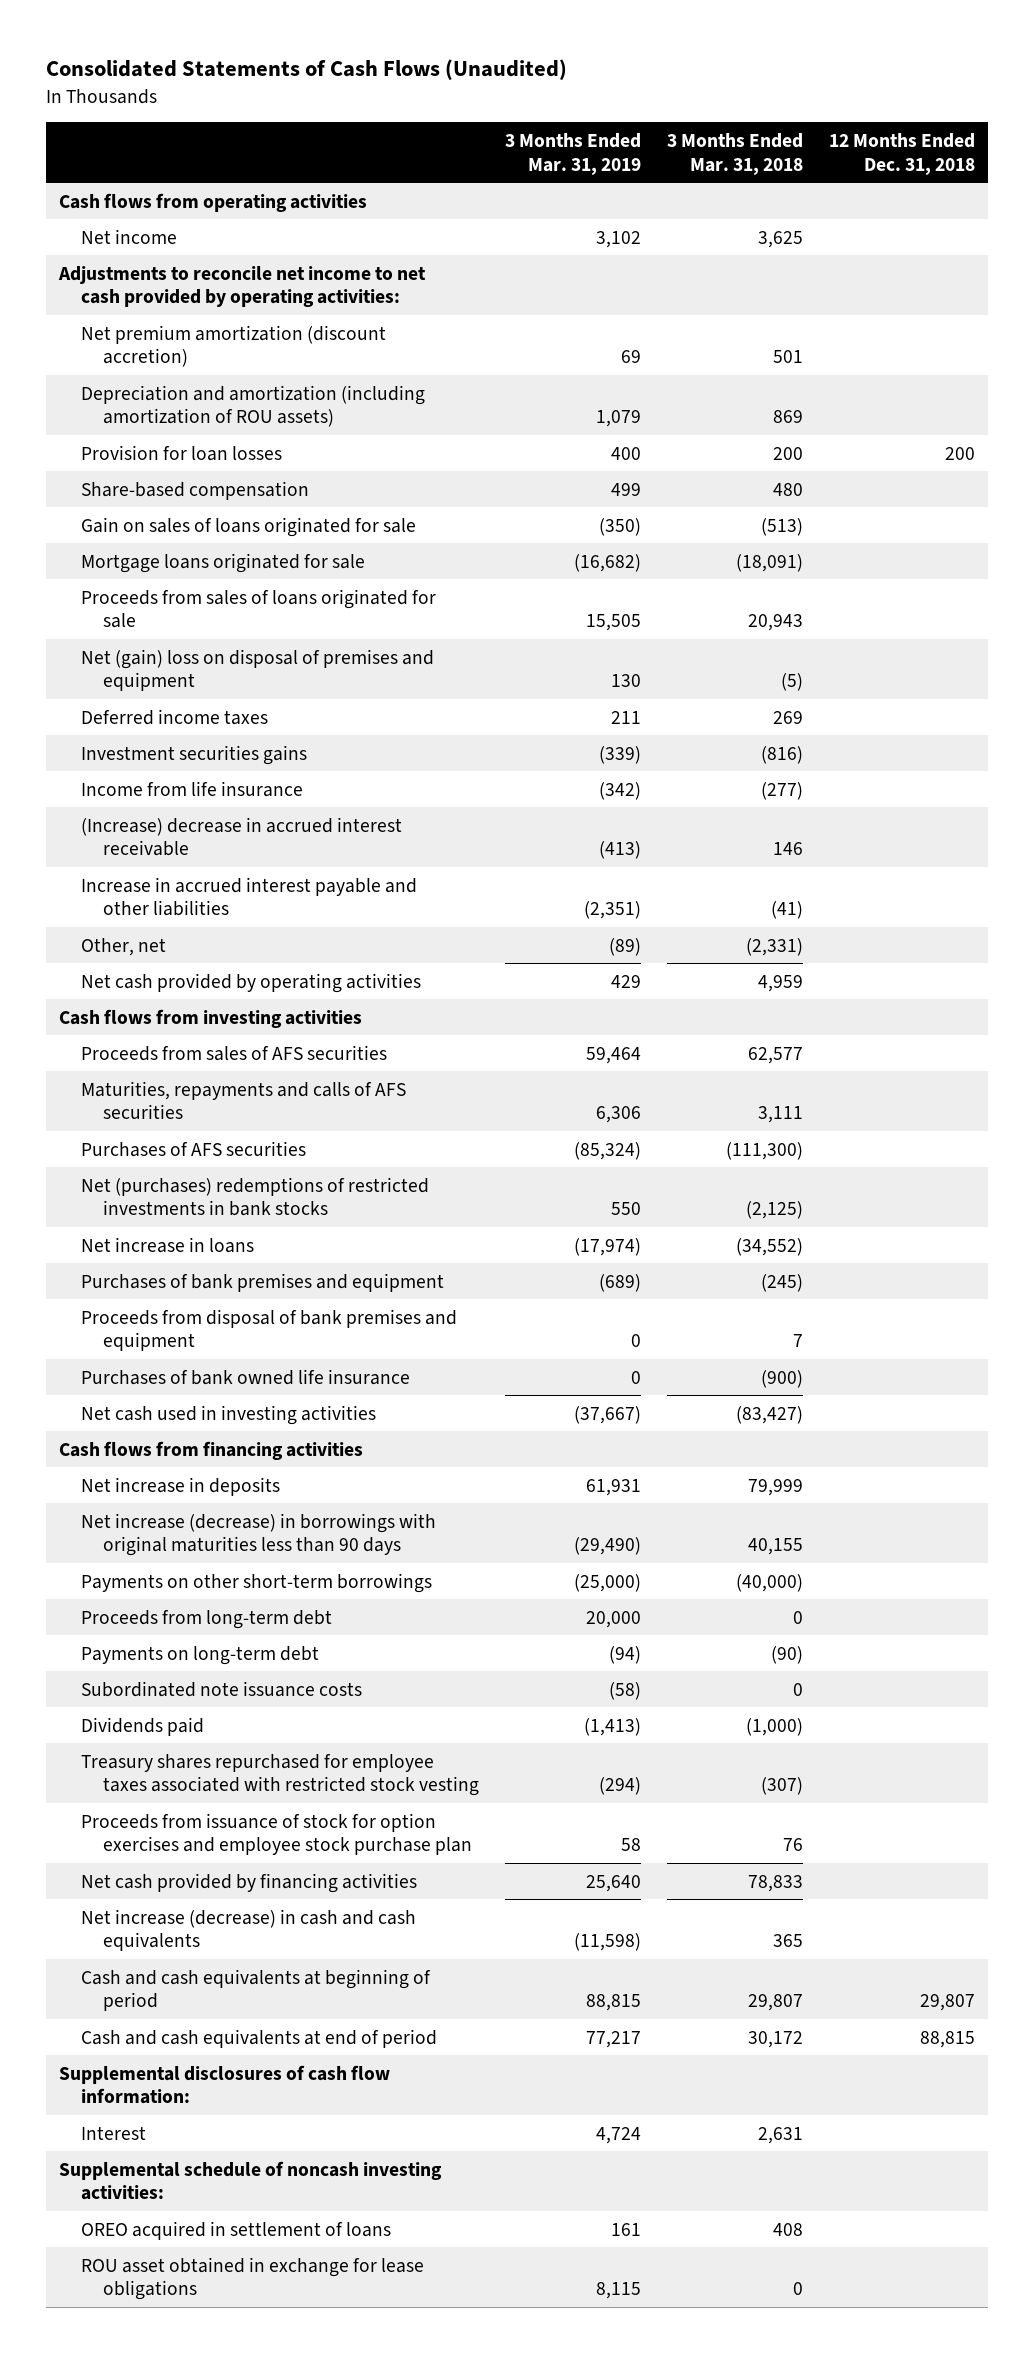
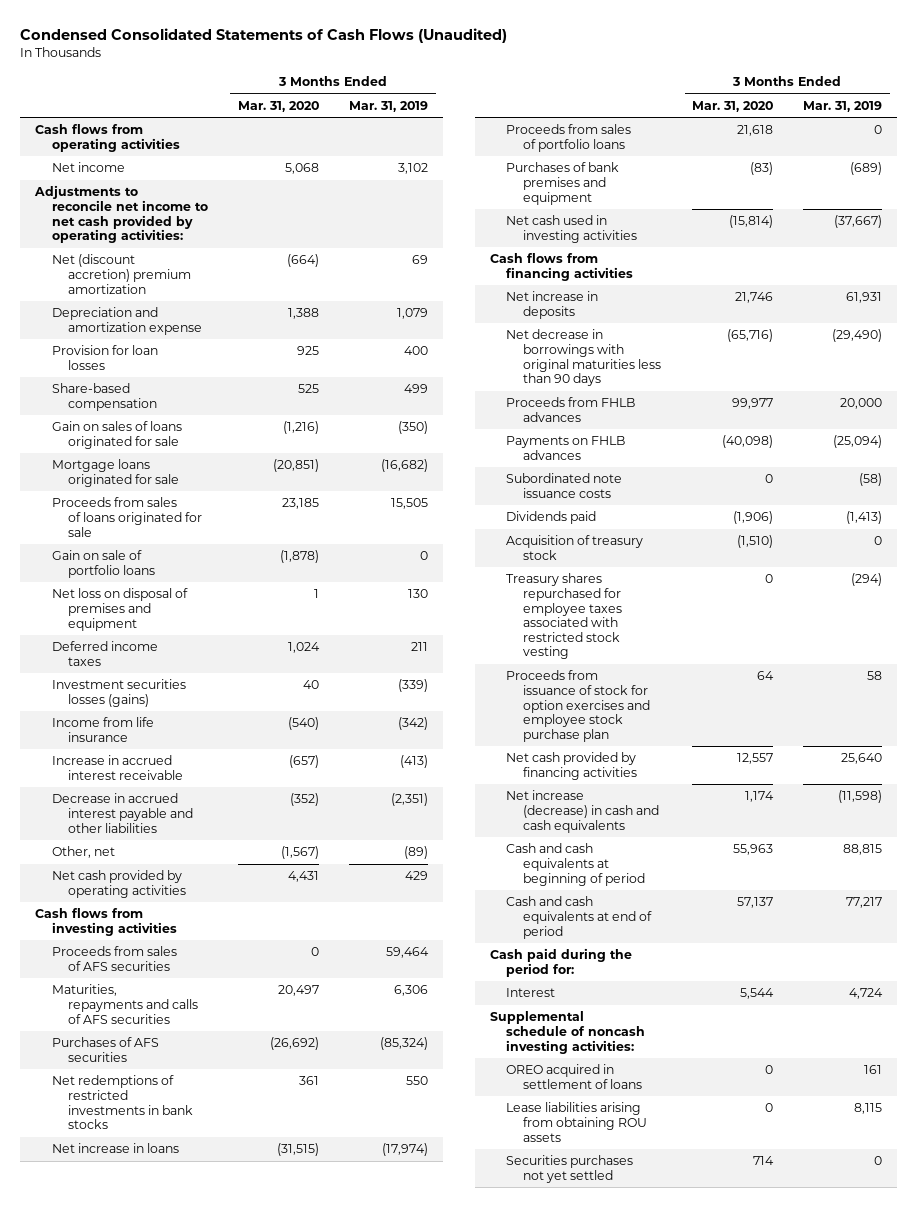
[45,59,567,81] Consolidated Statements of Cash Flows (Unaudited) -> [20,27,508,43] Condensed Consolidated Statements of Cash Flows (Unaudited)
[667,132,804,175] 3 Months Ended Mar. 31, 2018 -> none
[829,132,976,175] 12 Months Ended Dec. 31, 2018 -> none
none -> [238,100,320,112] Mar. 31, 2020
[81,324,387,368] Net premium amortization (discount accretion) -> [51,254,192,294] Net (discount accretion) premium amortization
[81,384,426,428] Depreciation and amortization (including amortization of ROU assets) -> [51,307,203,335] Depreciation and amortization expense
none -> [51,550,156,578] Gain on sale of portfolio loans
[81,648,435,692] Net (gain) loss on disposal of premises and equipment -> [51,588,188,631] Net loss on disposal of premises and equipment
[81,744,308,765] Investment securities gains -> [51,679,186,707] Investment securities losses (gains)
[81,816,403,857] (Increase) decrease in accrued interest receivable -> [51,755,184,780] Increase in accrued interest receivable
[81,876,418,917] Increase in accrued interest payable and other liabilities -> [51,793,194,833] Decrease in accrued interest payable and other liabilities
[81,1176,430,1217] Net (purchases) redemptions of restricted investments in bank stocks -> [51,1075,194,1130] Net redemptions of restricted investments in bank stocks
none -> [506,124,632,152] Proceeds from sales of portfolio loans
[81,1308,458,1352] Proceeds from disposal of bank premises and equipment -> none
[81,1368,411,1385] Purchases of bank owned life insurance -> none
[81,1572,433,1593] Payments on other short-term borrowings -> none
[81,1609,333,1629] Proceeds from long-term debt -> none
[81,1645,320,1665] Payments on long-term debt -> none
[81,1512,437,1557] Net increase (decrease) in borrowings with original maturities less than 90 days -> [506,329,661,387] Net decrease in borrowings with original maturities less than 90 days
none -> [506,397,636,422] Proceeds from FHLB advances
none -> [506,436,626,460] Payments on FHLB advances
none -> [506,535,644,560] Acquisition of treasury stock
[58,2064,390,2105] Supplemental disclosures of cash flow information: -> none
none -> [489,948,632,977] Cash paid during the period for:
[81,2256,425,2301] ROU asset obtained in exchange for lease obligations -> [506,1102,647,1142] Lease liabilities arising from obtaining ROU assets
none -> [506,1155,634,1183] Securities purchases not yet settled

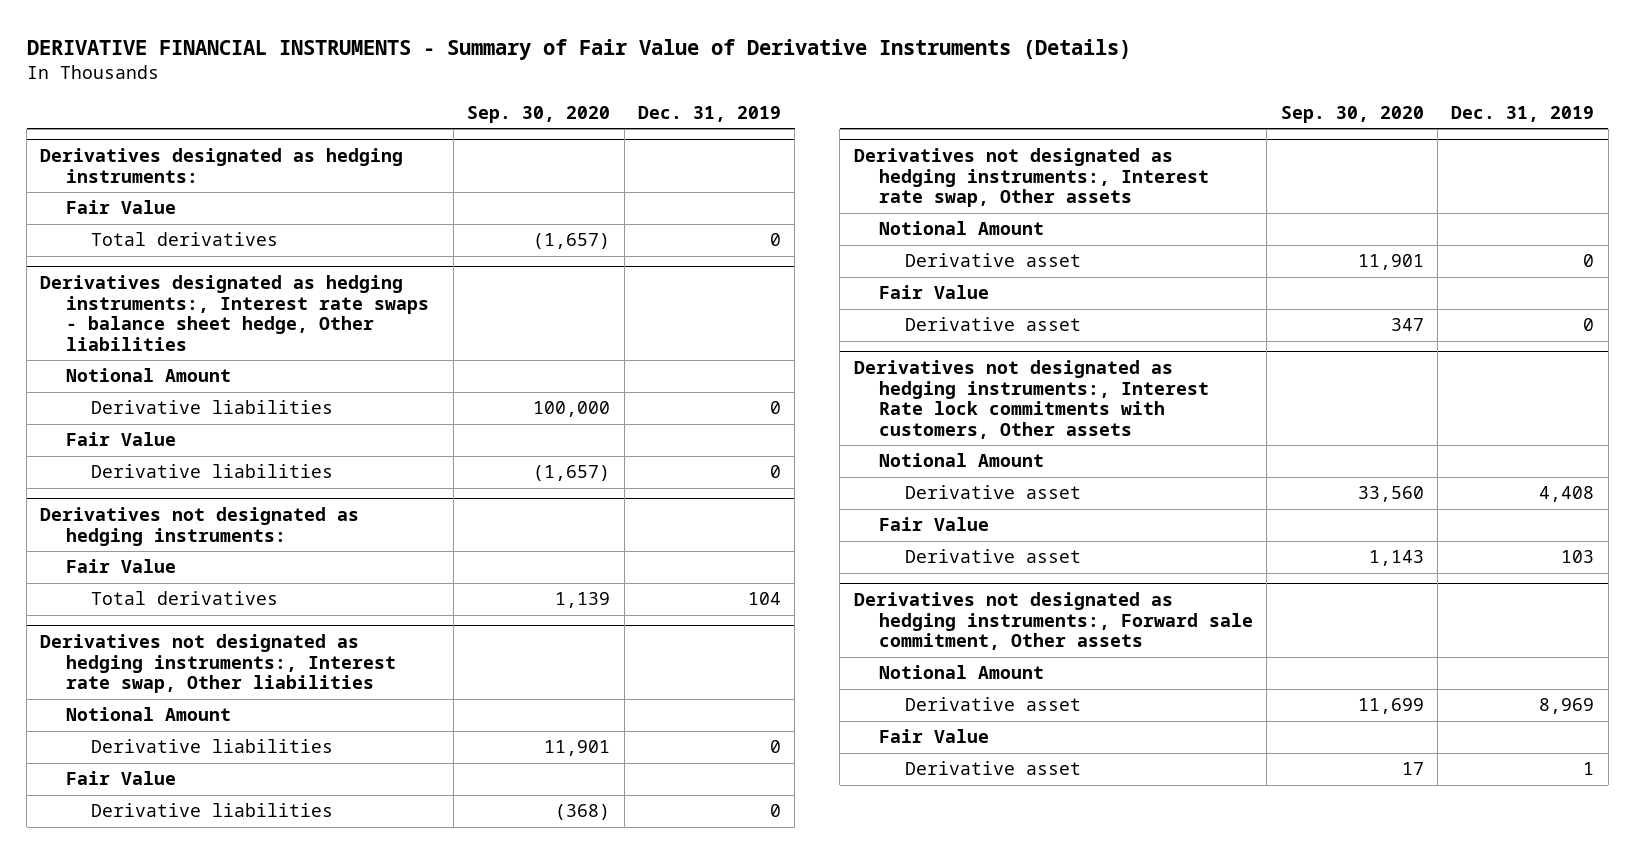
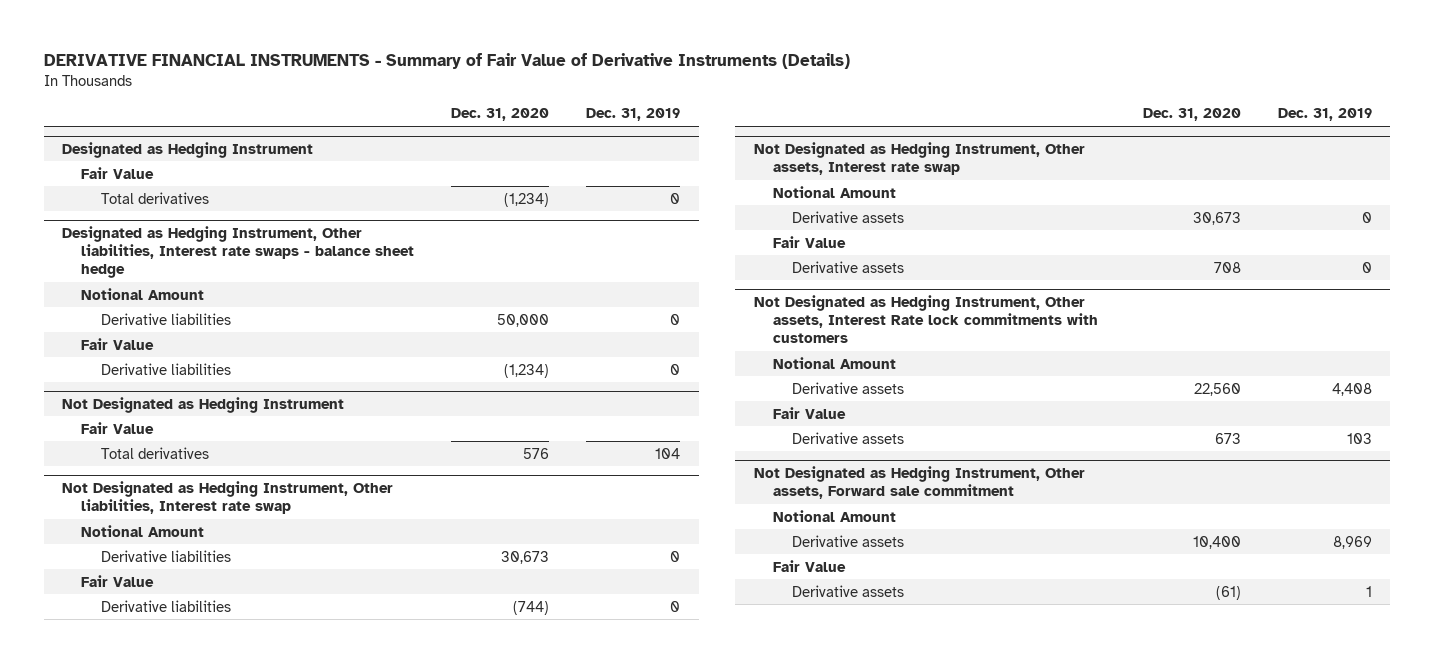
[467,106,611,124] Sep. 30, 2020 -> none
none -> [451,108,550,122] Dec. 31, 2020
[40,147,404,183] Derivatives designated as hedging instruments: -> [62,141,314,158] Designated as Hedging Instrument
[40,274,429,352] Derivatives designated as hedging instruments:, Interest rate swaps - balance sheet hedge, Other liabilities -> [62,225,415,279] Designated as Hedging Instrument, Other liabilities, Interest rate swaps - balance sheet hedge
[40,506,360,546] Derivatives not designated as hedging instruments: -> [62,396,345,413] Not Designated as Hedging Instrument
[40,633,396,694] Derivatives not designated as hedging instruments:, Interest rate swap, Other liabilities -> [62,480,394,515] Not Designated as Hedging Instrument, Other liabilities, Interest rate swap
[853,147,1210,208] Derivatives not designated as hedging instruments:, Interest rate swap, Other assets -> [753,141,1085,176] Not Designated as Hedging Instrument, Other assets, Interest rate swap
[904,253,1081,268] Derivative asset -> [792,210,905,223] Derivative assets
[904,317,1081,332] Derivative asset -> [792,260,905,273] Derivative assets
[853,359,1210,440] Derivatives not designated as hedging instruments:, Interest Rate lock commitments with customers, Other assets -> [753,294,1098,344] Not Designated as Hedging Instrument, Other assets, Interest Rate lock commitments with customers
[904,485,1081,500] Derivative asset -> [792,381,905,394] Derivative assets
[904,549,1081,564] Derivative asset -> [792,431,905,444] Derivative assets
[853,591,1254,651] Derivatives not designated as hedging instruments:, Forward sale commitment, Other assets -> [753,465,1085,500] Not Designated as Hedging Instrument, Other assets, Forward sale commitment
[904,697,1081,712] Derivative asset -> [792,534,905,547] Derivative assets
[904,761,1081,776] Derivative asset -> [792,584,905,597] Derivative assets

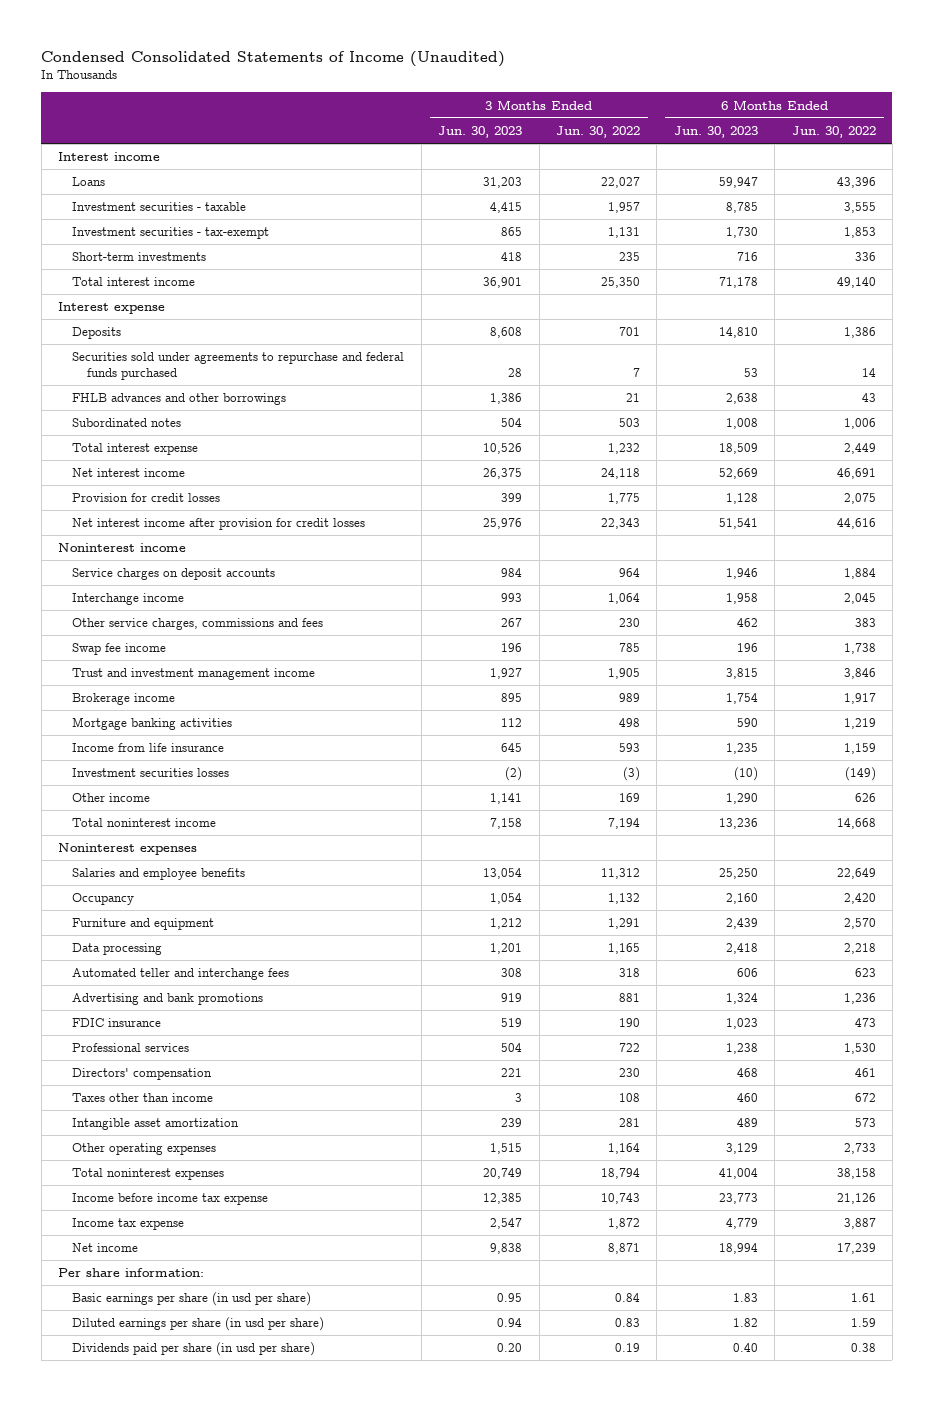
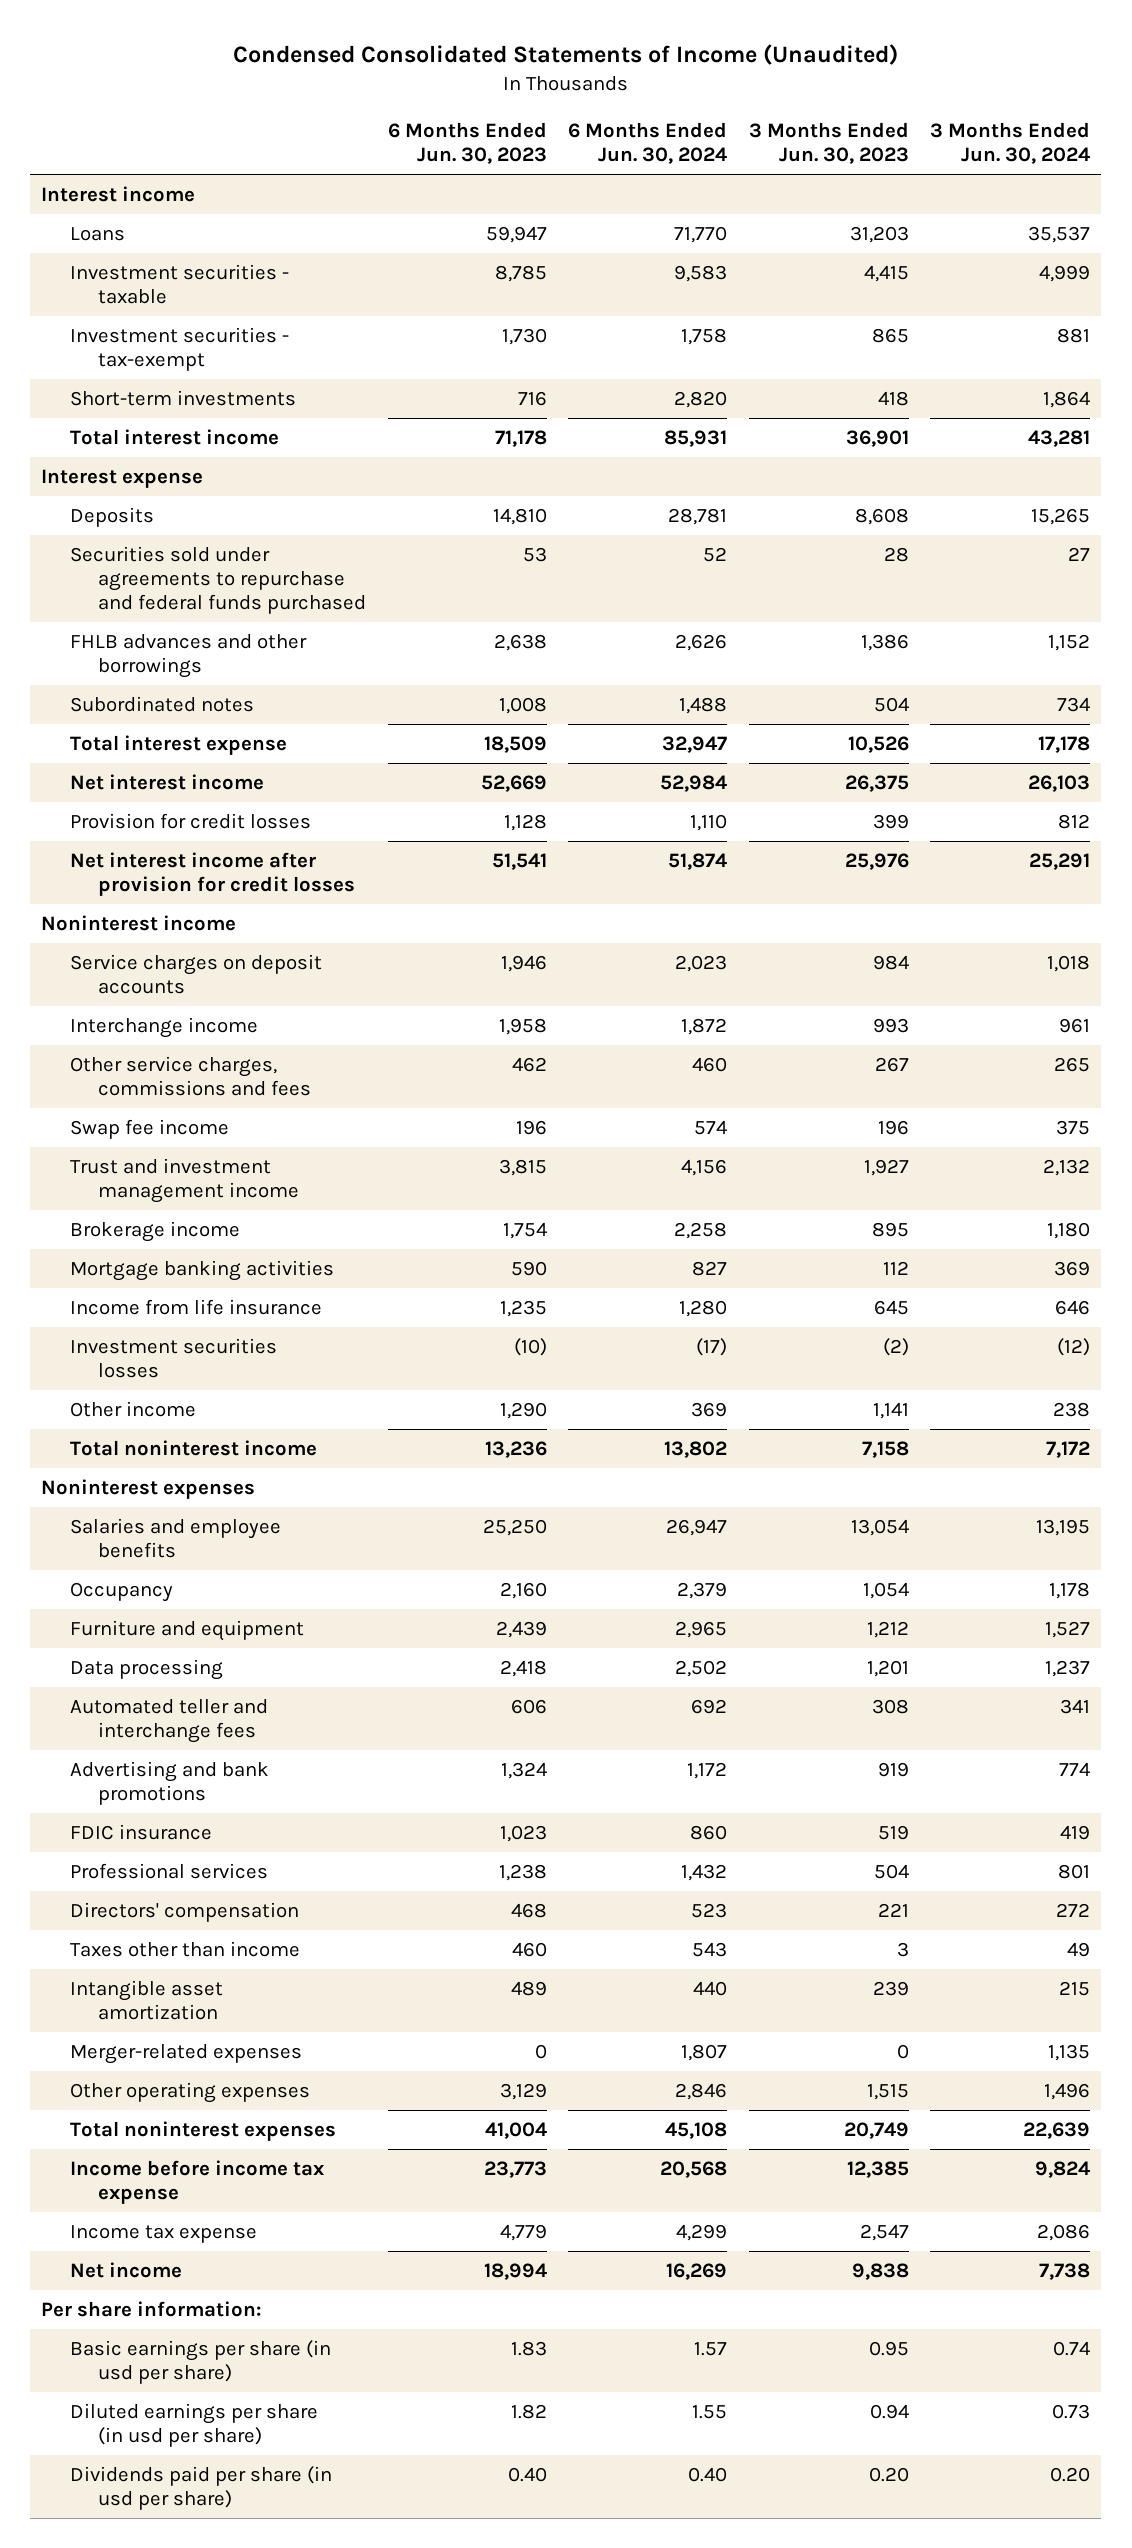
[556,126,641,139] Jun. 30, 2022 -> none
[791,126,876,139] Jun. 30, 2022 -> none
none -> [568,121,728,164] 6 Months Ended Jun. 30, 2024
none -> [930,121,1091,164] 3 Months Ended Jun. 30, 2024
none -> [69,2044,302,2065] Merger-related expenses

